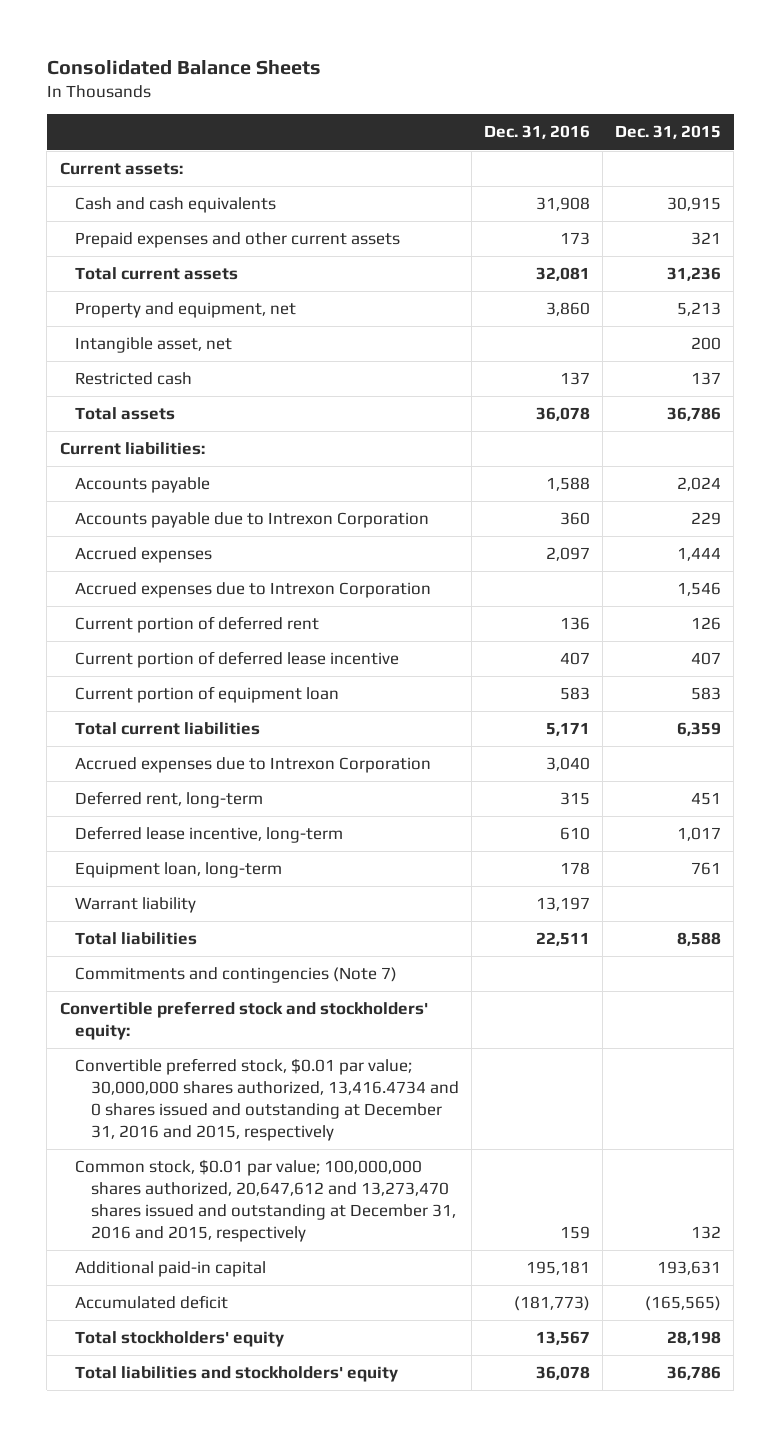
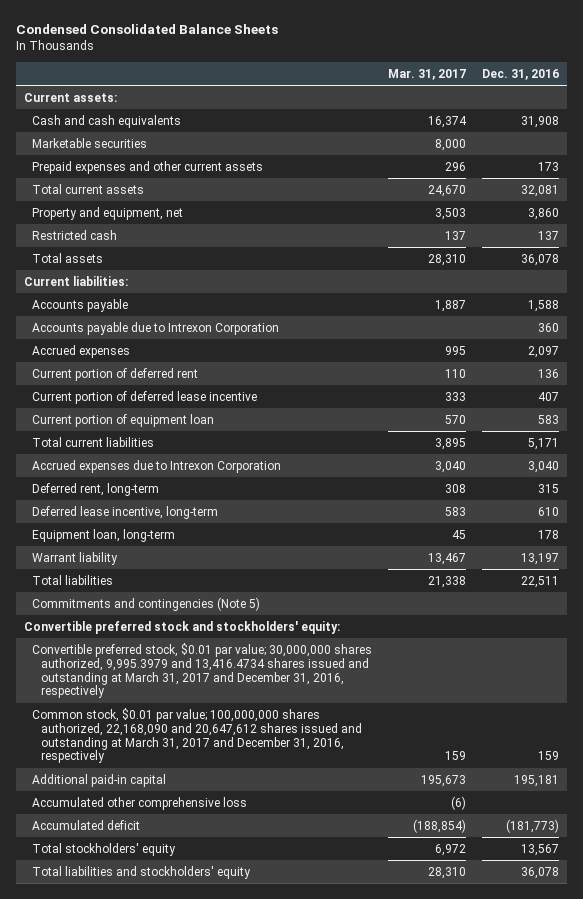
[46,59,321,75] Consolidated Balance Sheets -> [16,24,279,35] Condensed Consolidated Balance Sheets
[615,125,722,140] Dec. 31, 2015 -> none
none -> [388,69,467,81] Mar. 31, 2017
none -> [32,137,148,148] Marketable securities
[75,337,233,354] Intangible asset, net -> none
[75,582,432,599] Accrued expenses due to Intrexon Corporation -> none
[75,967,398,984] Commitments and contingencies (Note 7) -> [32,596,261,611] Commitments and contingencies (Note 5)
[75,1058,459,1142] Convertible preferred stock, $0.01 par value; 30,000,000 shares authorized, 13,416.4734 and 0 shares issued and outstanding at December 31, 2016 and 2015, respectively -> [32,642,373,699] Convertible preferred stock, $0.01 par value; 30,000,000 shares authorized, 9,995.3979 and 13,416.4734 shares issued and outstanding at March 31, 2017 and December 31, 2016, respectively
[75,1159,456,1243] Common stock, $0.01 par value; 100,000,000 shares authorized, 20,647,612 and 13,273,470 shares issued and outstanding at December 31, 2016 and 2015, respectively -> [32,707,362,764] Common stock, $0.01 par value; 100,000,000 shares authorized, 22,168,090 and 20,647,612 shares issued and outstanding at March 31, 2017 and December 31, 2016, respectively
none -> [32,796,248,810] Accumulated other comprehensive loss

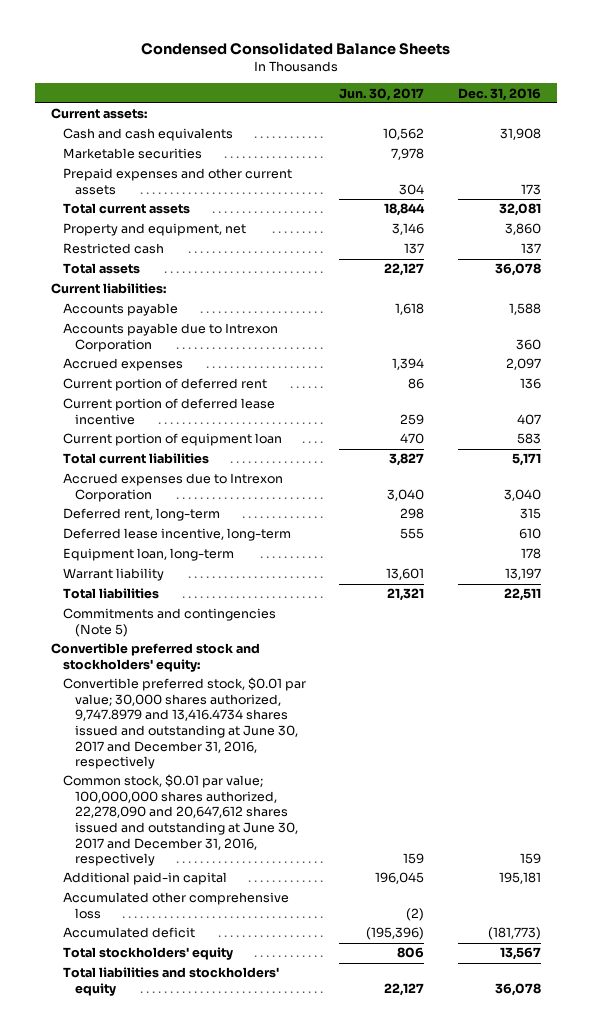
[388,69,467,81] Mar. 31, 2017 -> none
none -> [339,87,425,101] Jun. 30, 2017
[32,642,373,699] Convertible preferred stock, $0.01 par value; 30,000,000 shares authorized, 9,995.3979 and 13,416.4734 shares issued and outstanding at March 31, 2017 and December 31, 2016, respectively -> [63,677,307,770] Convertible preferred stock, $0.01 par value; 30,000 shares authorized, 9,747.8979 and 13,416.4734 shares issued and outstanding at June 30, 2017 and December 31, 2016, respectively
[32,707,362,764] Common stock, $0.01 par value; 100,000,000 shares authorized, 22,168,090 and 20,647,612 shares issued and outstanding at March 31, 2017 and December 31, 2016, respectively -> [63,774,299,867] Common stock, $0.01 par value; 100,000,000 shares authorized, 22,278,090 and 20,647,612 shares issued and outstanding at June 30, 2017 and December 31, 2016, respectively

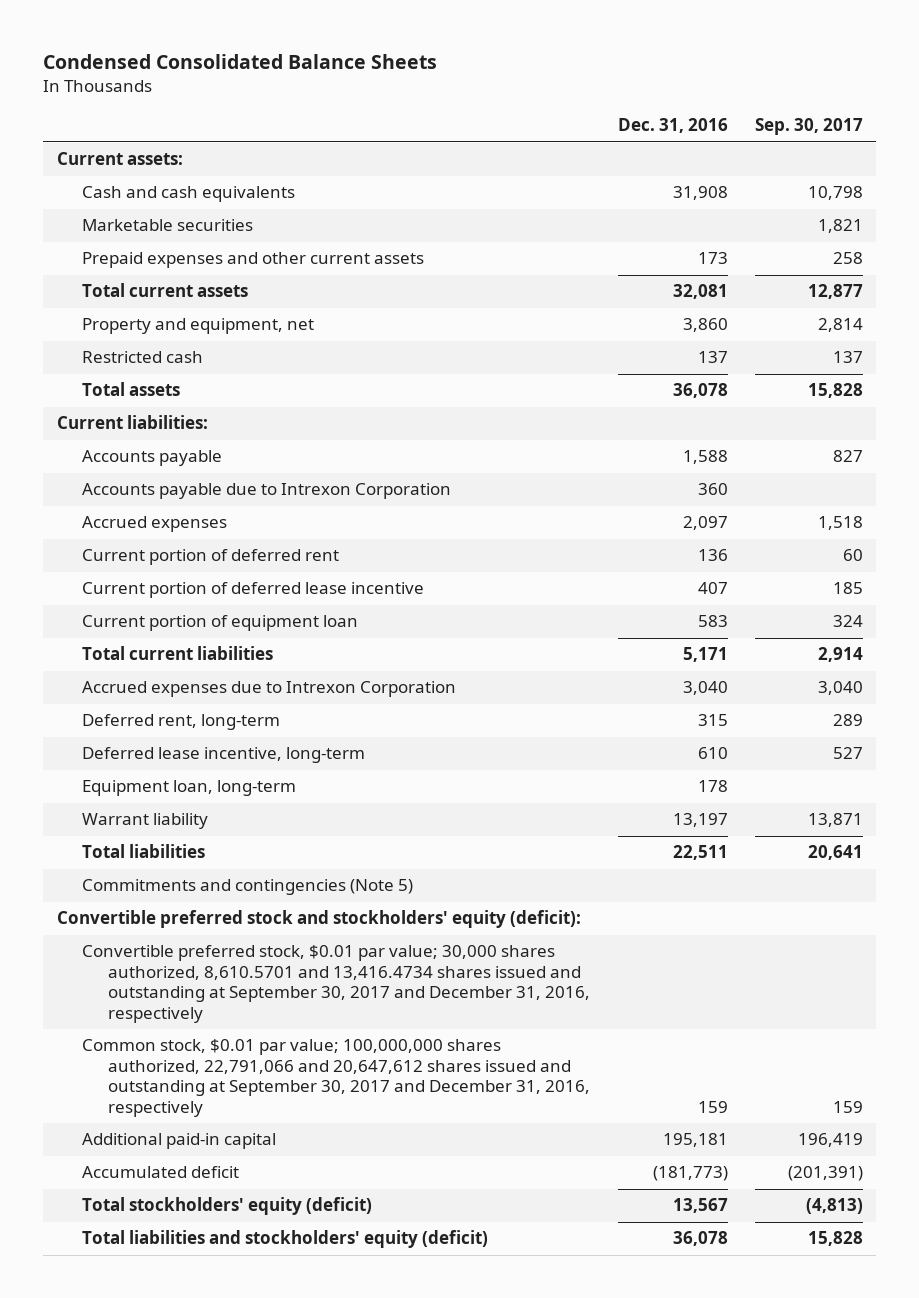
[339,87,425,101] Jun. 30, 2017 -> none
none -> [754,118,863,136] Sep. 30, 2017
[51,643,261,672] Convertible preferred stock and stockholders' equity: -> [56,910,581,929] Convertible preferred stock and stockholders' equity (deficit):
[63,677,307,770] Convertible preferred stock, $0.01 par value; 30,000 shares authorized, 9,747.8979 and 13,416.4734 shares issued and outstanding at June 30, 2017 and December 31, 2016, respectively -> [82,945,591,1023] Convertible preferred stock, $0.01 par value; 30,000 shares authorized, 8,610.5701 and 13,416.4734 shares issued and outstanding at September 30, 2017 and December 31, 2016, respectively
[63,774,299,867] Common stock, $0.01 par value; 100,000,000 shares authorized, 22,278,090 and 20,647,612 shares issued and outstanding at June 30, 2017 and December 31, 2016, respectively -> [82,1039,591,1117] Common stock, $0.01 par value; 100,000,000 shares authorized, 22,791,066 and 20,647,612 shares issued and outstanding at September 30, 2017 and December 31, 2016, respectively
[63,892,290,919] Accumulated other comprehensive loss -> none
[63,947,234,961] Total stockholders' equity -> [82,1197,373,1216] Total stockholders' equity (deficit)
[63,967,280,996] Total liabilities and stockholders' equity -> [82,1230,489,1249] Total liabilities and stockholders' equity (deficit)

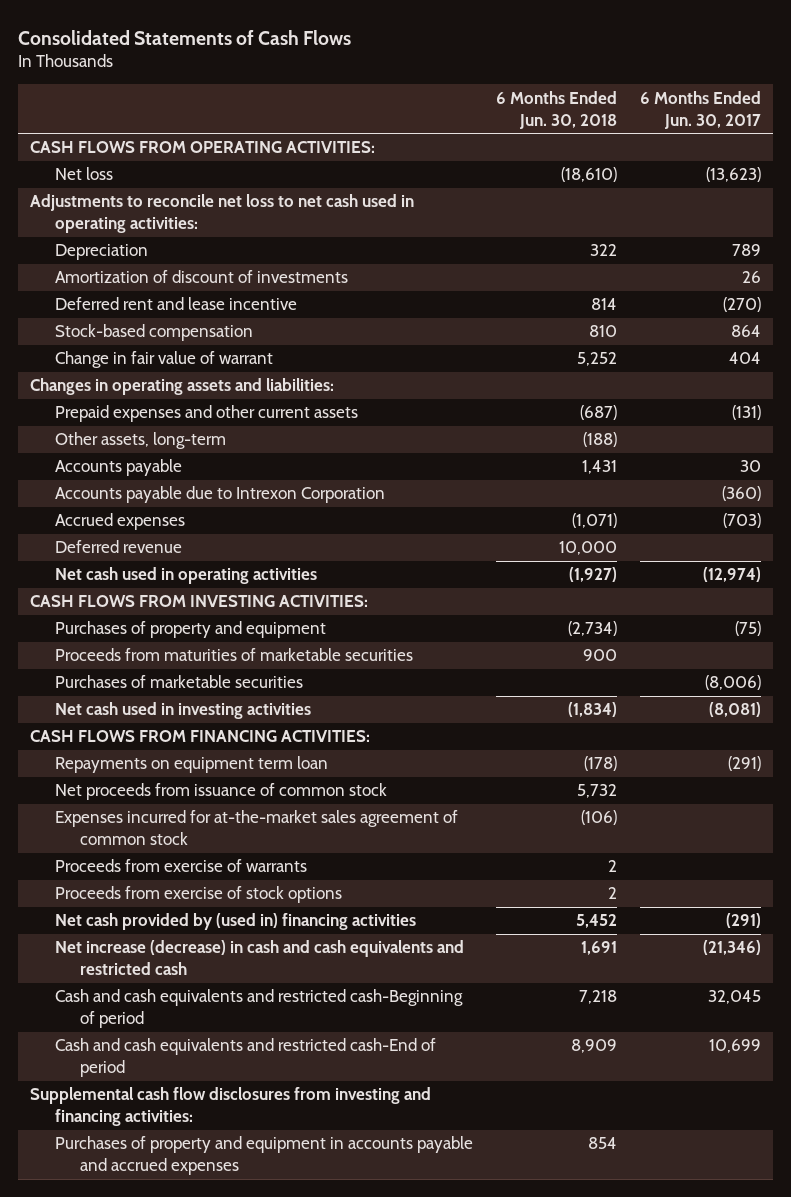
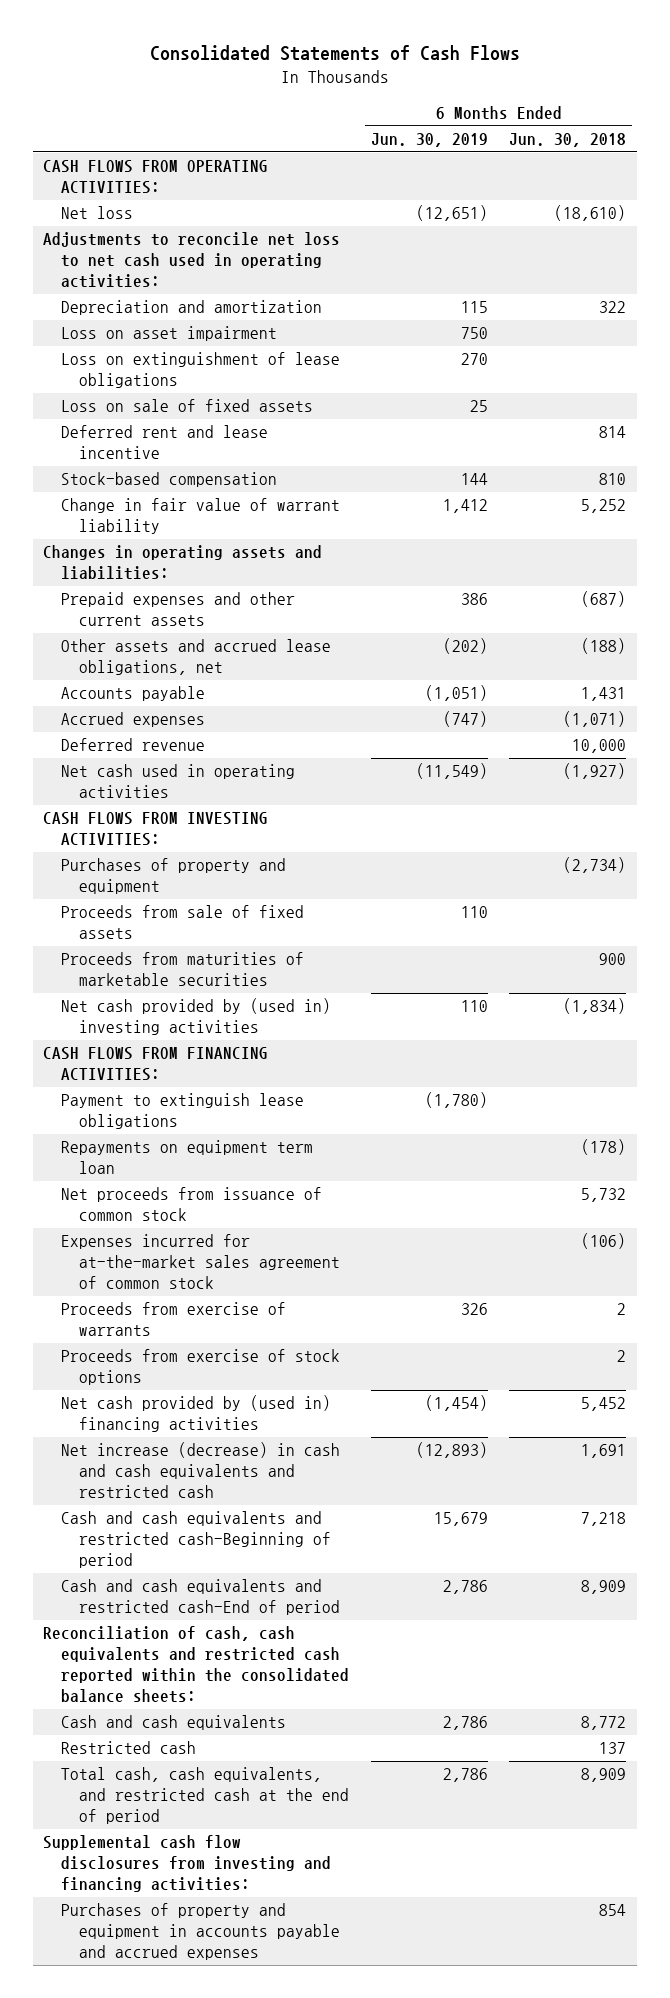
[640,90,762,129] 6 Months Ended Jun. 30, 2017 -> none
none -> [370,133,488,148] Jun. 30, 2019
[55,270,349,284] Amortization of discount of investments -> none
[55,244,149,261] Depreciation -> [61,300,323,316] Depreciation and amortization
none -> [61,326,278,342] Loss on asset impairment
none -> [61,352,341,389] Loss on extinguishment of lease obligations
none -> [61,399,314,413] Loss on sale of fixed assets
[55,351,274,369] Change in fair value of warrant -> [61,498,341,535] Change in fair value of warrant liability
[55,432,227,450] Other assets, long-term -> [61,639,332,676] Other assets and accrued lease obligations, net
[55,486,386,504] Accounts payable due to Intrexon Corporation -> none
none -> [61,905,305,940] Proceeds from sale of fixed assets
[55,675,304,689] Purchases of marketable securities -> none
[55,702,312,720] Net cash used in investing activities -> [61,998,332,1036] Net cash provided by (used in) investing activities
none -> [61,1093,305,1130] Payment to extinguish lease obligations
none -> [43,1626,350,1704] Reconciliation of cash, cash equivalents and restricted cash reported within the consolidated balance sheets:
none -> [61,1715,287,1731] Cash and cash equivalents
none -> [61,1741,197,1755] Restricted cash
none -> [61,1767,349,1825] Total cash, cash equivalents, and restricted cash at the end of period

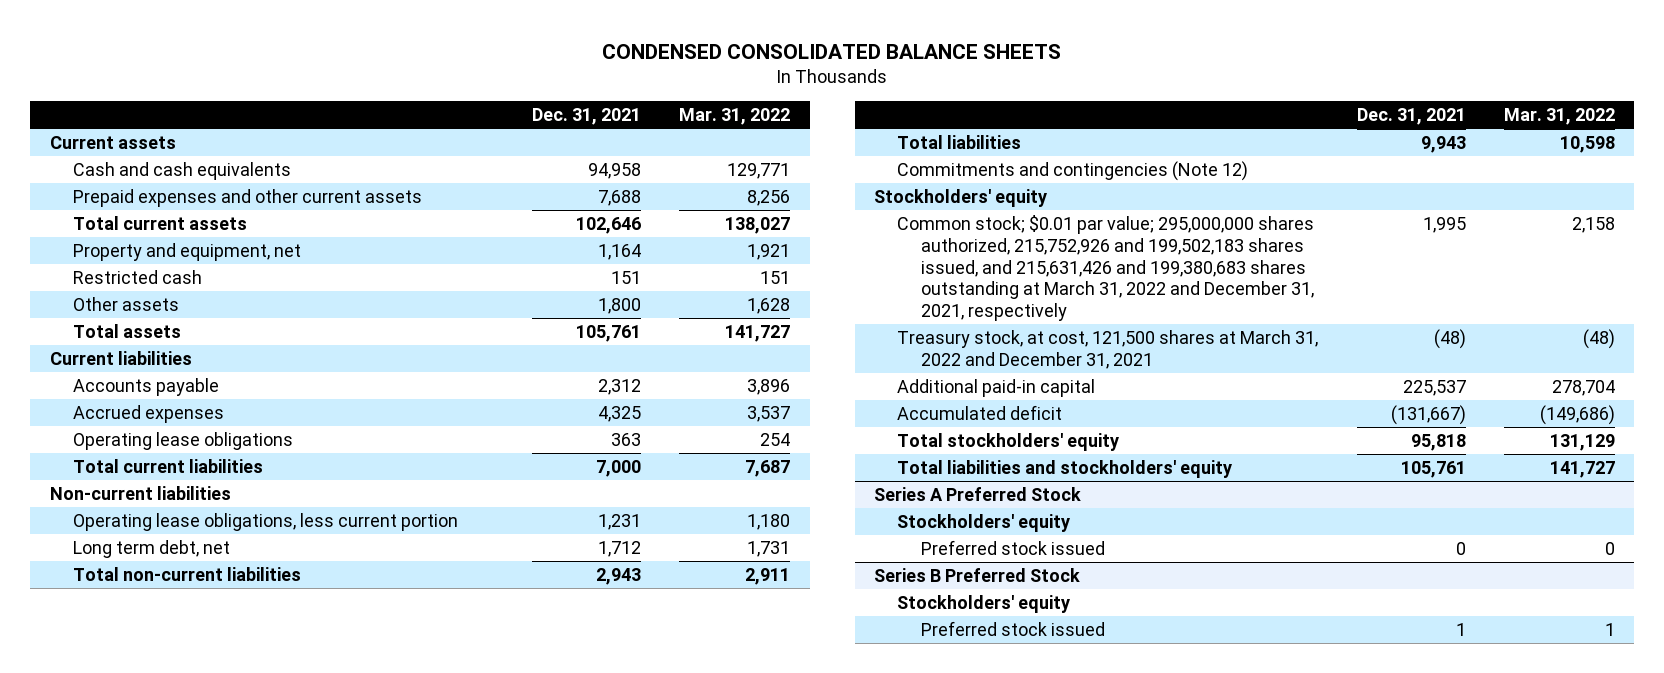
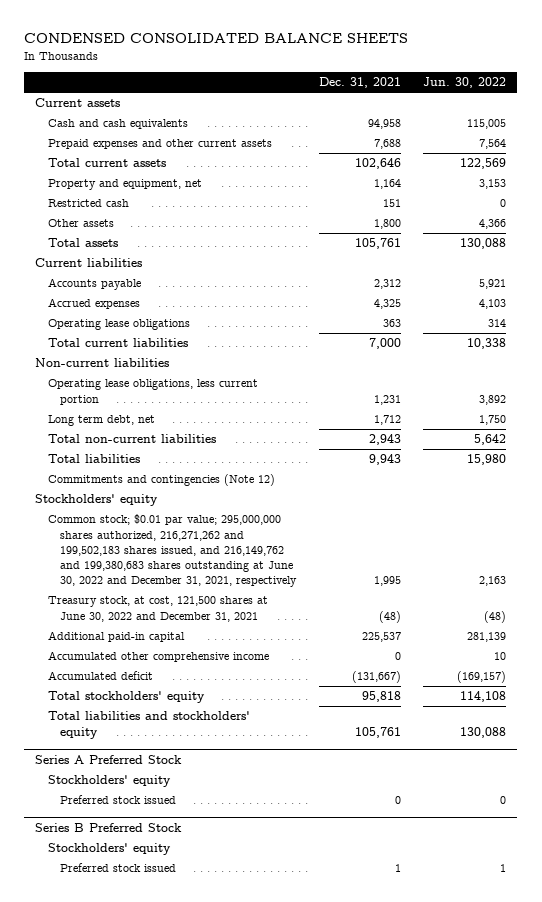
[679,108,791,126] Mar. 31, 2022 -> none
none -> [423,77,507,89] Jun. 30, 2022
[897,215,1315,321] Common stock; $0.01 par value; 295,000,000 shares authorized, 215,752,926 and 199,502,183 shares issued, and 215,631,426 and 199,380,683 shares outstanding at March 31, 2022 and December 31, 2021, respectively -> [47,514,298,588] Common stock; $0.01 par value; 295,000,000 shares authorized, 216,271,262 and 199,502,183 shares issued, and 216,149,762 and 199,380,683 shares outstanding at June 30, 2022 and December 31, 2021, respectively
[897,330,1319,369] Treasury stock, at cost, 121,500 shares at March 31, 2022 and December 31, 2021 -> [47,596,268,622] Treasury stock, at cost, 121,500 shares at June 30, 2022 and December 31, 2021
none -> [47,651,269,663] Accumulated other comprehensive income

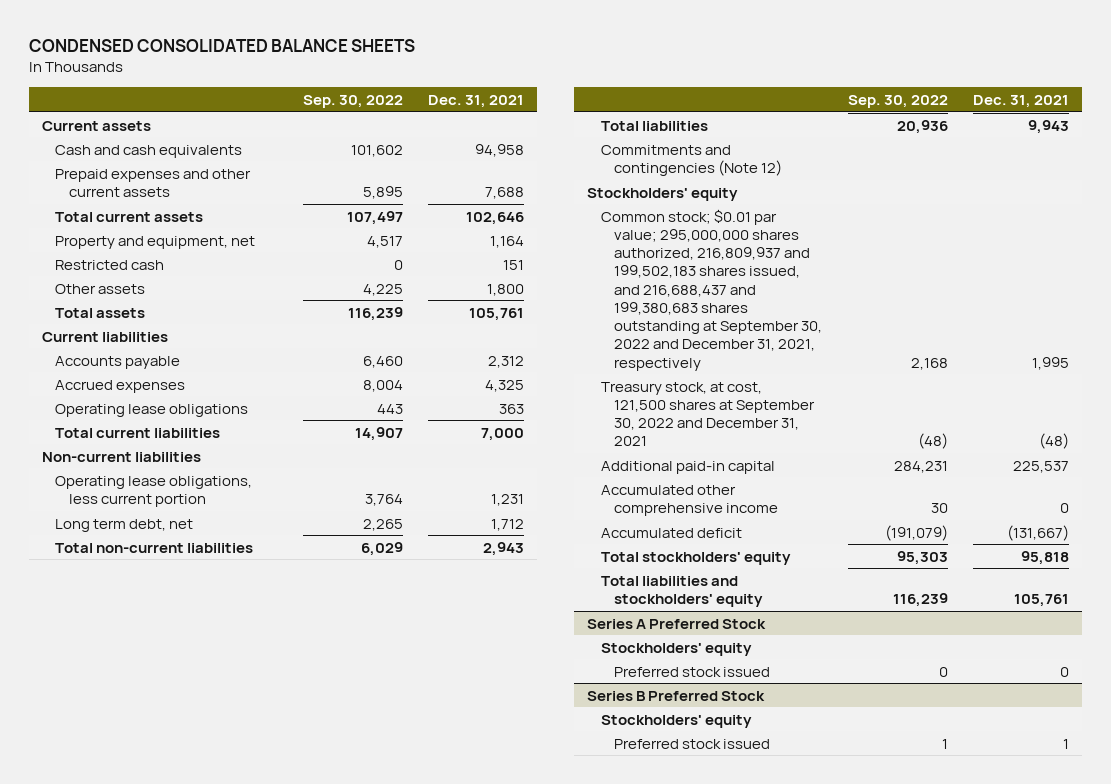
[423,77,507,89] Jun. 30, 2022 -> none
none -> [302,94,403,108] Sep. 30, 2022
[47,514,298,588] Common stock; $0.01 par value; 295,000,000 shares authorized, 216,271,262 and 199,502,183 shares issued, and 216,149,762 and 199,380,683 shares outstanding at June 30, 2022 and December 31, 2021, respectively -> [600,208,823,371] Common stock; $0.01 par value; 295,000,000 shares authorized, 216,809,937 and 199,502,183 shares issued, and 216,688,437 and 199,380,683 shares outstanding at September 30, 2022 and December 31, 2021, respectively
[47,596,268,622] Treasury stock, at cost, 121,500 shares at June 30, 2022 and December 31, 2021 -> [600,381,816,447] Treasury stock, at cost, 121,500 shares at September 30, 2022 and December 31, 2021

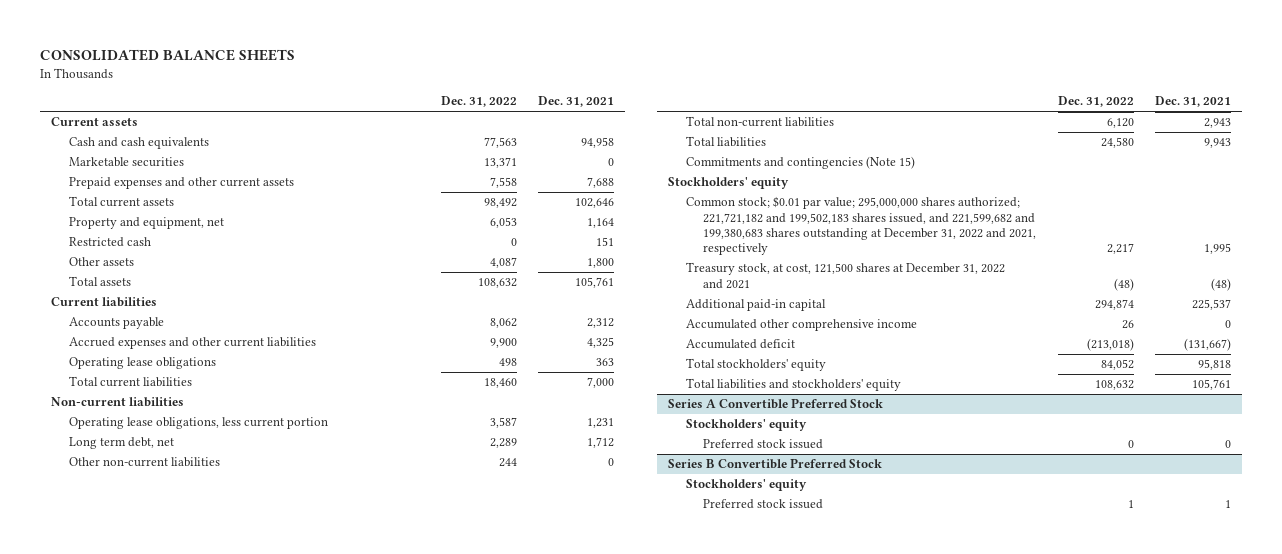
[28,39,415,53] CONDENSED CONSOLIDATED BALANCE SHEETS -> [40,49,296,62] CONSOLIDATED BALANCE SHEETS
[302,94,403,108] Sep. 30, 2022 -> none
none -> [440,96,517,108] Dec. 31, 2022
none -> [68,157,184,168] Marketable securities
[55,379,186,393] Accrued expenses -> [68,337,316,350] Accrued expenses and other current liabilities
none -> [68,457,220,468] Other non-current liabilities
[600,144,783,176] Commitments and contingencies (Note 12) -> [685,156,915,170] Commitments and contingencies (Note 15)
[600,208,823,371] Common stock; $0.01 par value; 295,000,000 shares authorized, 216,809,937 and 199,502,183 shares issued, and 216,688,437 and 199,380,683 shares outstanding at September 30, 2022 and December 31, 2021, respectively -> [685,196,1037,256] Common stock; $0.01 par value; 295,000,000 shares authorized; 221,721,182 and 199,502,183 shares issued, and 221,599,682 and 199,380,683 shares outstanding at December 31, 2022 and 2021, respectively
[600,381,816,447] Treasury stock, at cost, 121,500 shares at September 30, 2022 and December 31, 2021 -> [685,262,1005,289] Treasury stock, at cost, 121,500 shares at December 31, 2022 and 2021
[587,618,767,629] Series A Preferred Stock -> [667,398,883,410] Series A Convertible Preferred Stock
[587,690,766,701] Series B Preferred Stock -> [667,458,882,470] Series B Convertible Preferred Stock

